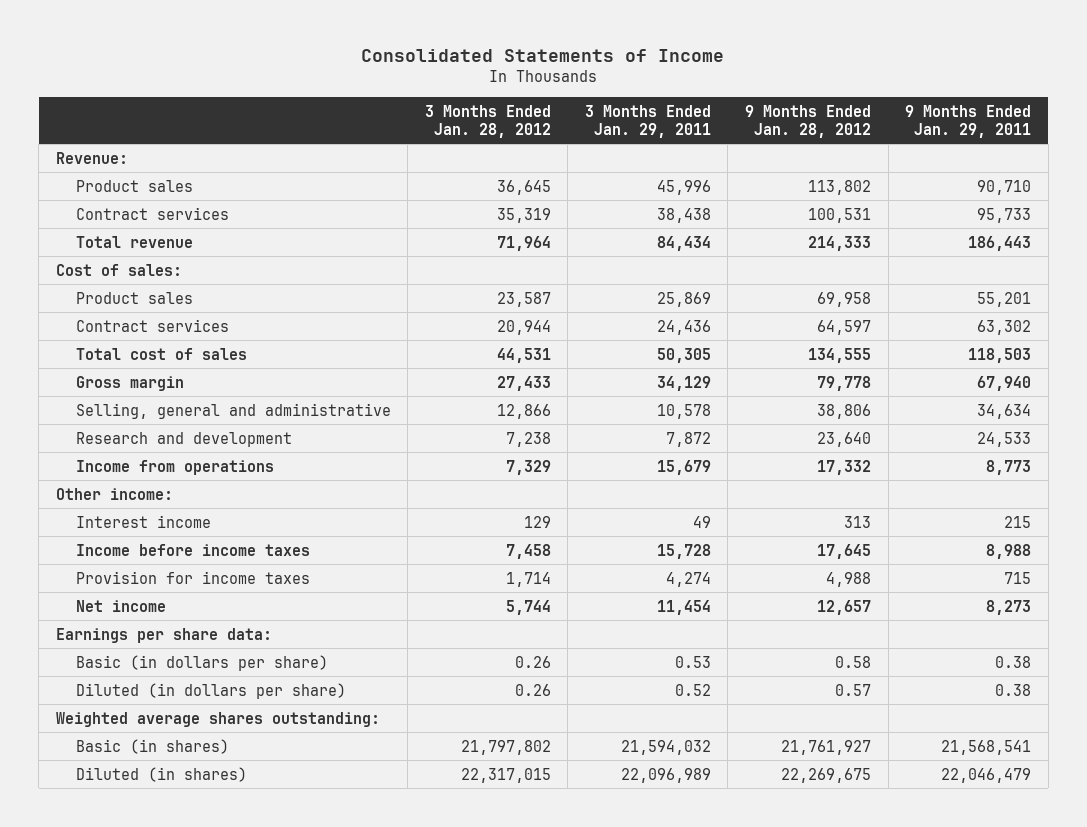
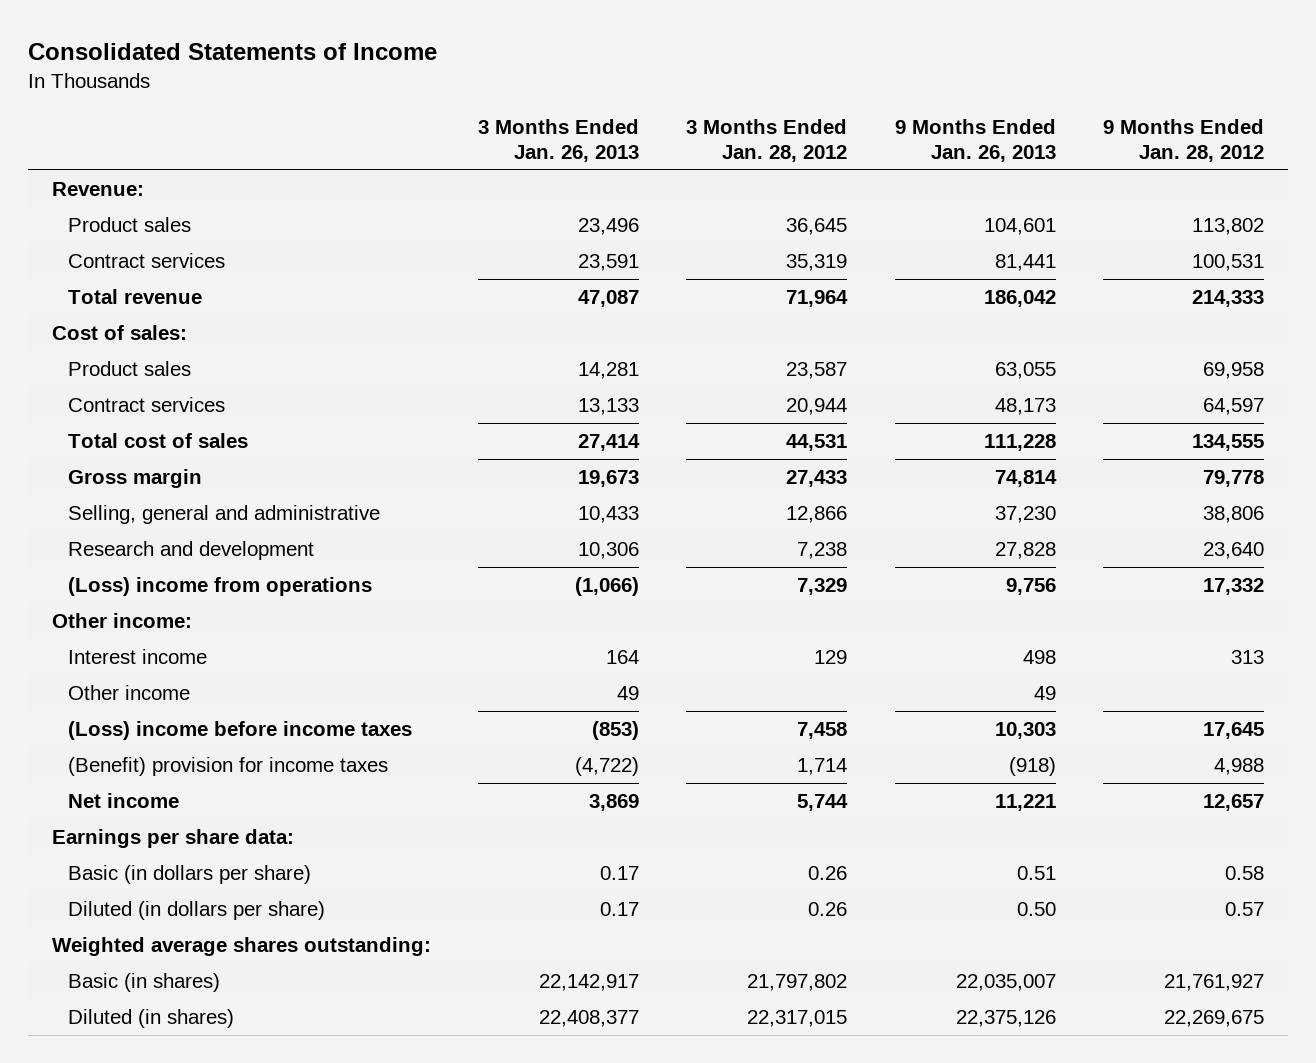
[584,105,711,138] 3 Months Ended Jan. 29, 2011 -> none
[905,105,1032,138] 9 Months Ended Jan. 29, 2011 -> none
none -> [477,118,639,162] 3 Months Ended Jan. 26, 2013
none -> [894,118,1056,162] 9 Months Ended Jan. 26, 2013
[75,459,274,475] Income from operations -> [68,577,373,597] (Loss) income from operations
none -> [68,685,191,701] Other income
[75,543,310,556] Income before income taxes -> [68,721,413,741] (Loss) income before income taxes
[75,570,310,584] Provision for income taxes -> [68,757,389,777] (Benefit) provision for income taxes

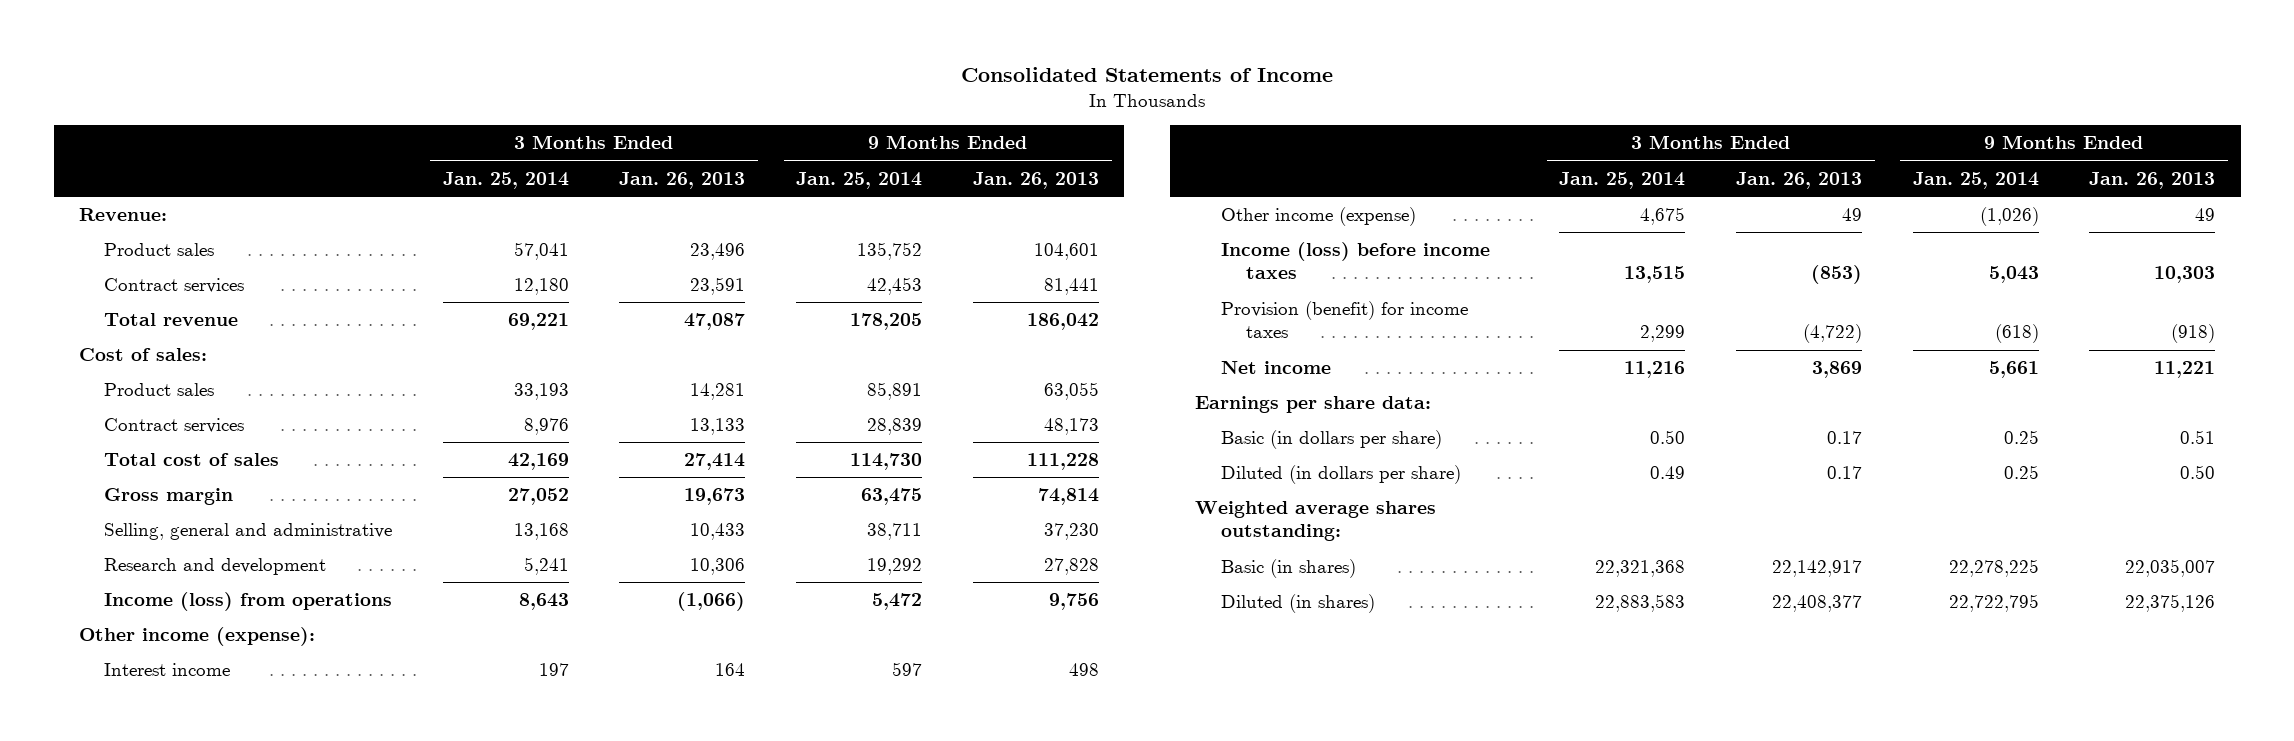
[686,118,848,162] 3 Months Ended Jan. 28, 2012 -> none
[1102,118,1264,162] 9 Months Ended Jan. 28, 2012 -> none
none -> [442,171,569,189] Jan. 25, 2014
none -> [796,171,923,189] Jan. 25, 2014
[68,577,373,597] (Loss) income from operations -> [104,592,393,612] Income (loss) from operations
[51,613,192,629] Other income: -> [79,627,316,647] Other income (expense):
[68,685,191,701] Other income -> [1220,207,1416,227] Other income (expense)
[68,721,413,741] (Loss) income before income taxes -> [1220,242,1490,280] Income (loss) before income taxes
[68,757,389,777] (Benefit) provision for income taxes -> [1220,301,1468,339] Provision (benefit) for income taxes

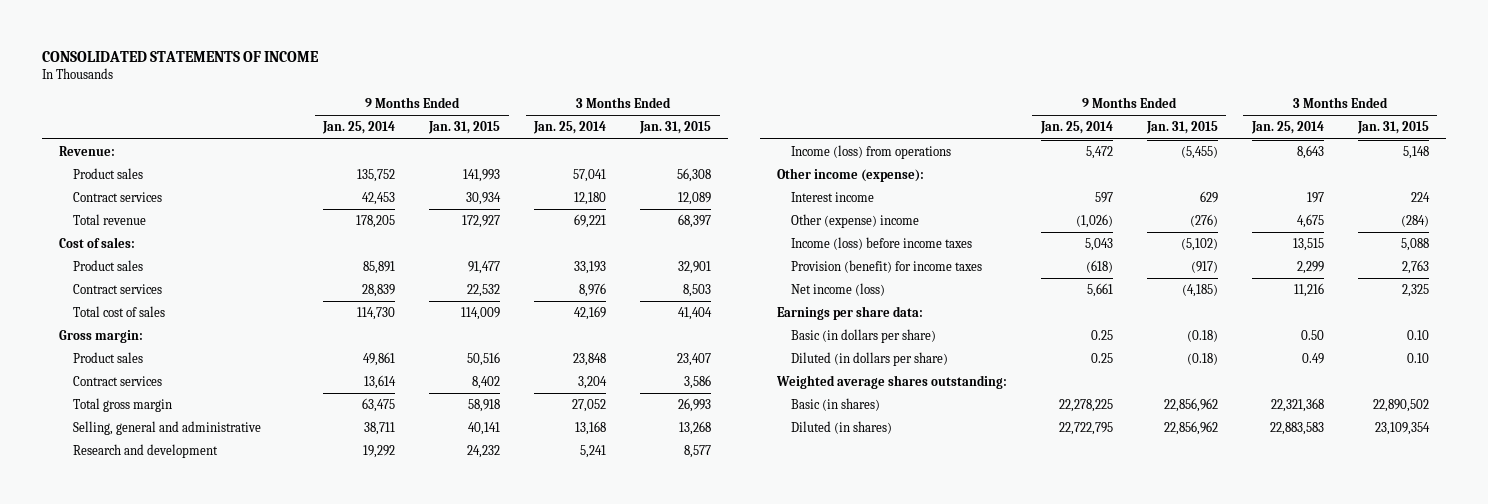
[961,67,1334,83] Consolidated Statements of Income -> [42,50,320,62] CONSOLIDATED STATEMENTS OF INCOME
[619,171,746,189] Jan. 26, 2013 -> none
[972,171,1099,189] Jan. 26, 2013 -> none
none -> [428,121,501,135] Jan. 31, 2015
none -> [639,121,712,135] Jan. 31, 2015
none -> [59,330,144,344] Gross margin:
none -> [72,352,143,364] Product sales
none -> [72,376,162,387] Contract services
[104,488,234,506] Gross margin -> [72,398,172,413] Total gross margin
[1220,207,1416,227] Other income (expense) -> [790,214,919,229] Other (expense) income
[1220,361,1331,375] Net income -> [790,283,885,297] Net income (loss)

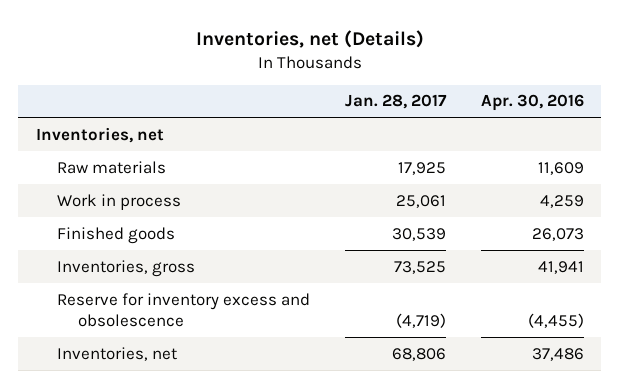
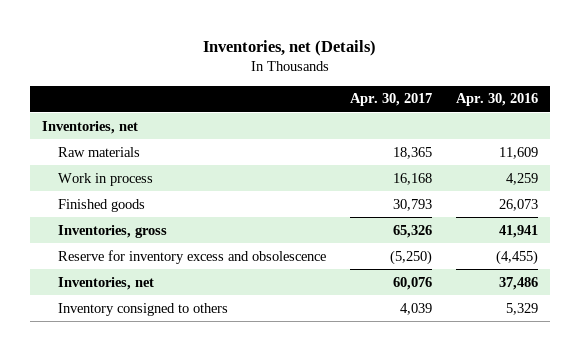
[344,94,447,110] Jan. 28, 2017 -> none
none -> [350,93,433,107] Apr. 30, 2017
none -> [58,302,229,316] Inventory consigned to others

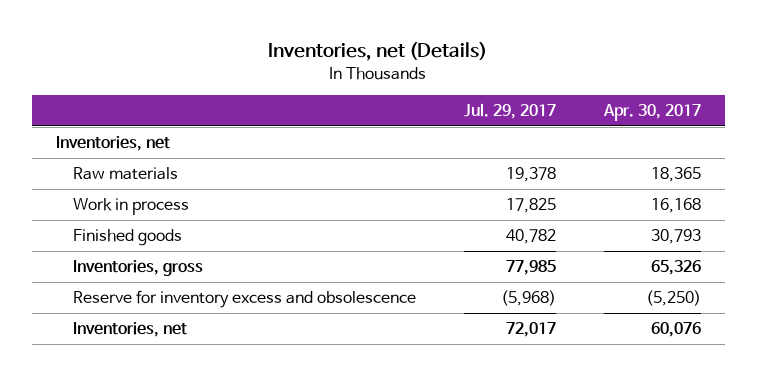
[456,93,539,107] Apr. 30, 2016 -> none
none -> [463,102,556,119] Jul. 29, 2017
[58,302,229,316] Inventory consigned to others -> none

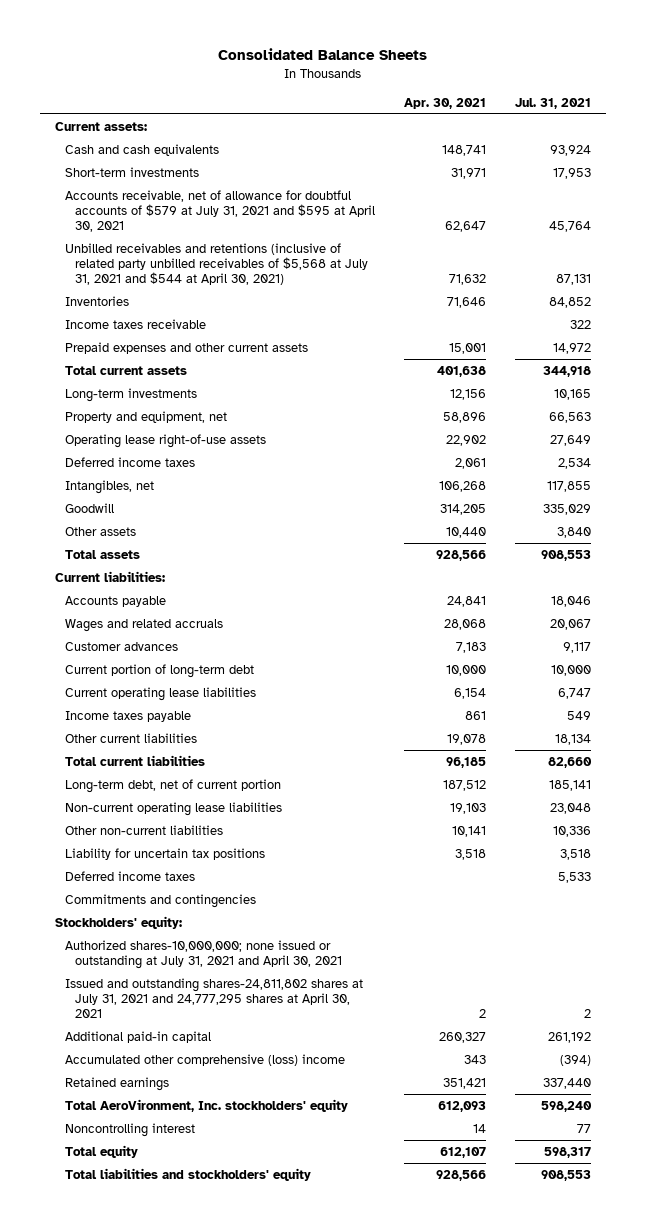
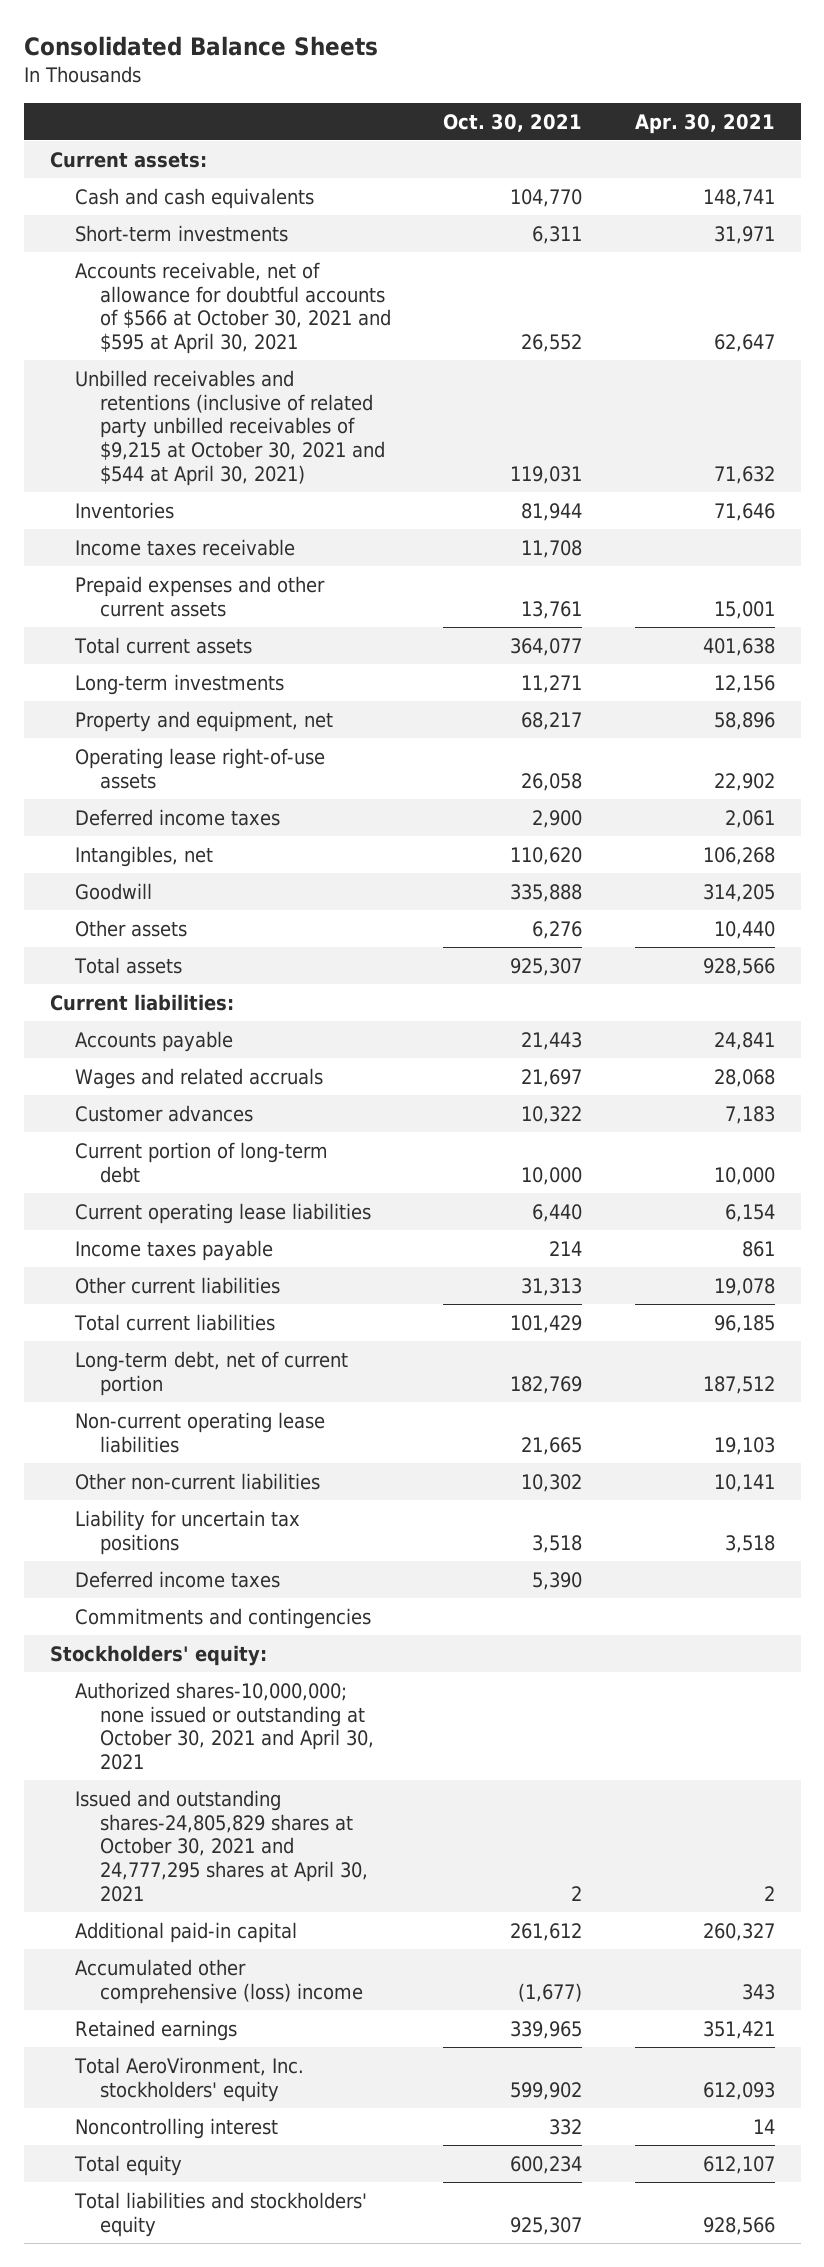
[515,97,592,109] Jul. 31, 2021 -> none
none -> [443,113,583,132] Oct. 30, 2021
[65,189,376,233] Accounts receivable, net of allowance for doubtful accounts of $579 at July 31, 2021 and $595 at April 30, 2021 -> [74,261,391,354] Accounts receivable, net of allowance for doubtful accounts of $566 at October 30, 2021 and $595 at April 30, 2021
[65,242,369,286] Unbilled receivables and retentions (inclusive of related party unbilled receivables of $5,568 at July 31, 2021 and $544 at April 30, 2021) -> [74,369,385,486] Unbilled receivables and retentions (inclusive of related party unbilled receivables of $9,215 at October 30, 2021 and $544 at April 30, 2021)
[65,939,343,970] Authorized shares-10,000,000; none issued or outstanding at July 31, 2021 and April 30, 2021 -> [74,1681,374,1770] Authorized shares-10,000,000; none issued or outstanding at October 30, 2021 and April 30, 2021
[65,977,364,1019] Issued and outstanding shares-24,811,802 shares at July 31, 2021 and 24,777,295 shares at April 30, 2021 -> [74,1789,368,1902] Issued and outstanding shares-24,805,829 shares at October 30, 2021 and 24,777,295 shares at April 30, 2021

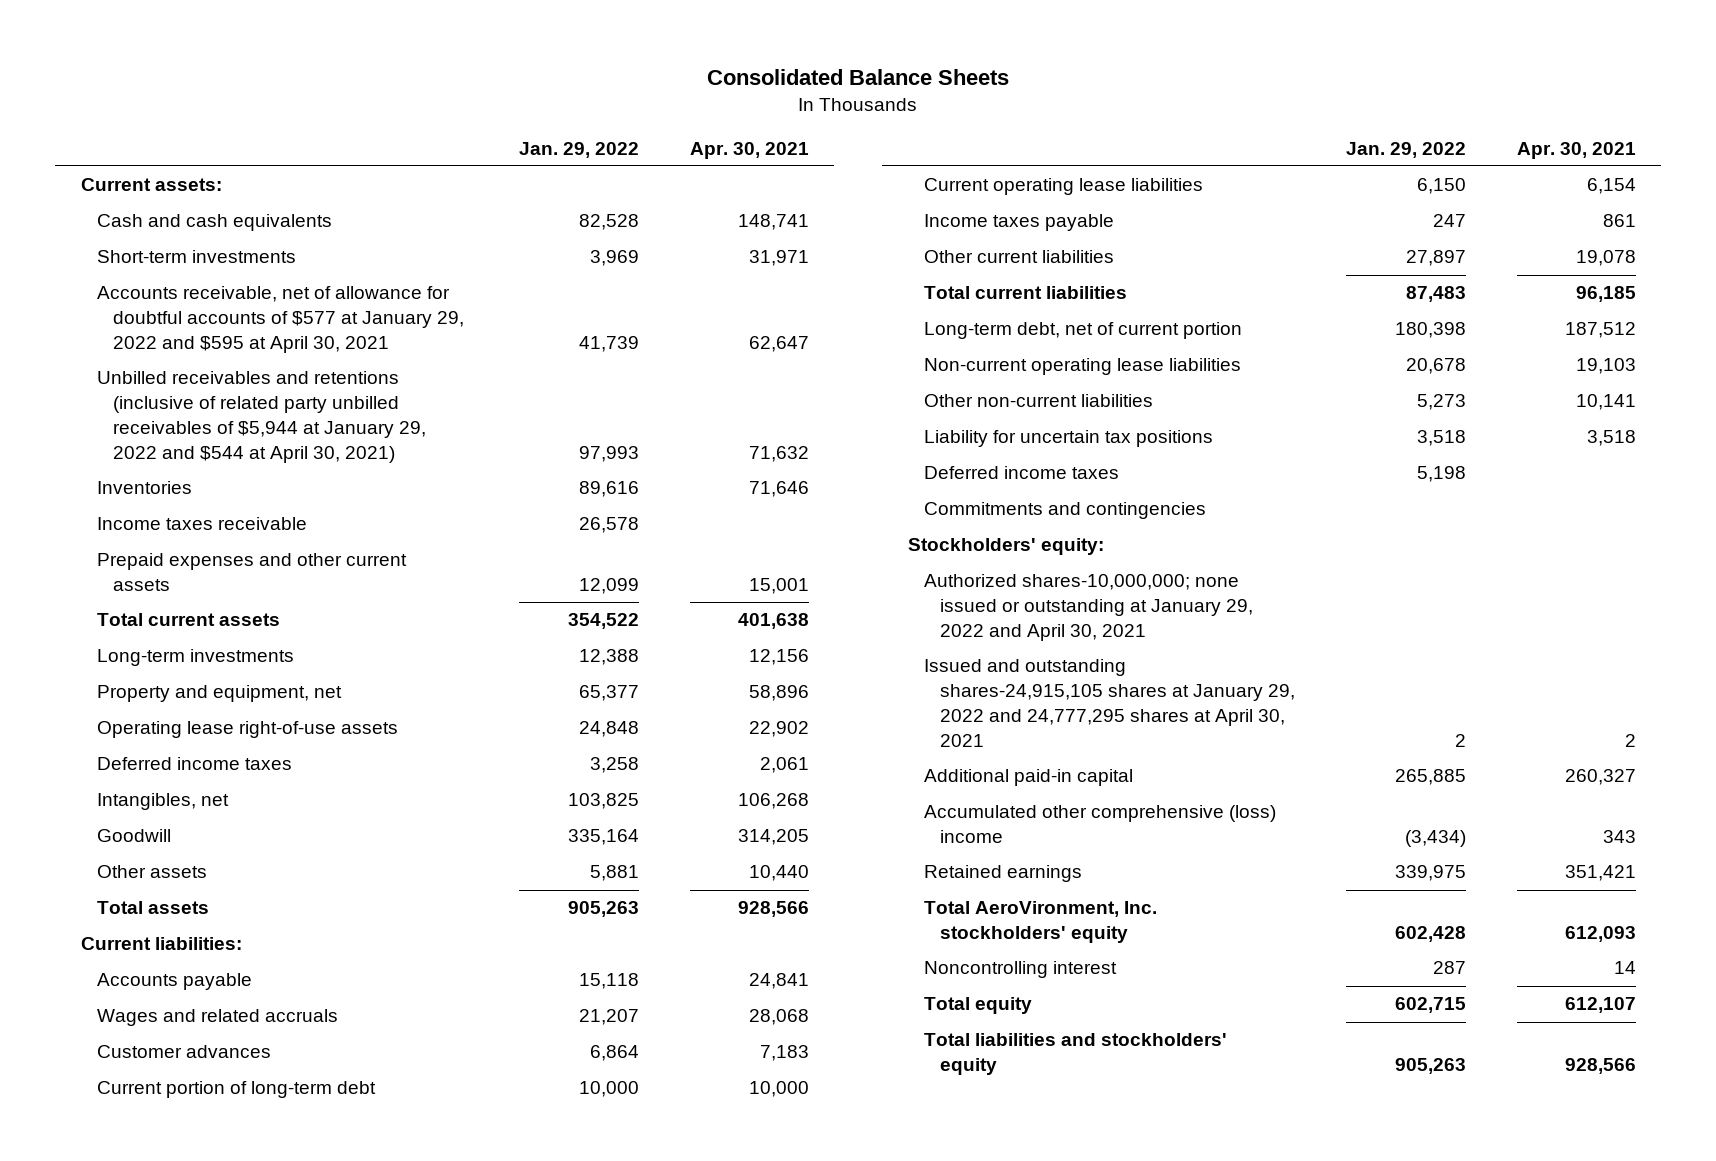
[443,113,583,132] Oct. 30, 2021 -> none
none -> [518,141,639,158] Jan. 29, 2022
[74,261,391,354] Accounts receivable, net of allowance for doubtful accounts of $566 at October 30, 2021 and $595 at April 30, 2021 -> [96,286,465,354] Accounts receivable, net of allowance for doubtful accounts of $577 at January 29, 2022 and $595 at April 30, 2021
[74,369,385,486] Unbilled receivables and retentions (inclusive of related party unbilled receivables of $9,215 at October 30, 2021 and $544 at April 30, 2021) -> [96,371,427,463] Unbilled receivables and retentions (inclusive of related party unbilled receivables of $5,944 at January 29, 2022 and $544 at April 30, 2021)
[74,1681,374,1770] Authorized shares-10,000,000; none issued or outstanding at October 30, 2021 and April 30, 2021 -> [923,574,1254,642] Authorized shares-10,000,000; none issued or outstanding at January 29, 2022 and April 30, 2021
[74,1789,368,1902] Issued and outstanding shares-24,805,829 shares at October 30, 2021 and 24,777,295 shares at April 30, 2021 -> [923,659,1296,747] Issued and outstanding shares-24,915,105 shares at January 29, 2022 and 24,777,295 shares at April 30, 2021

